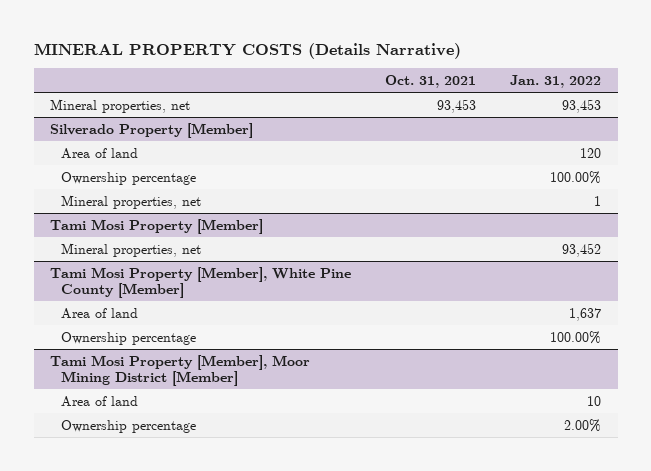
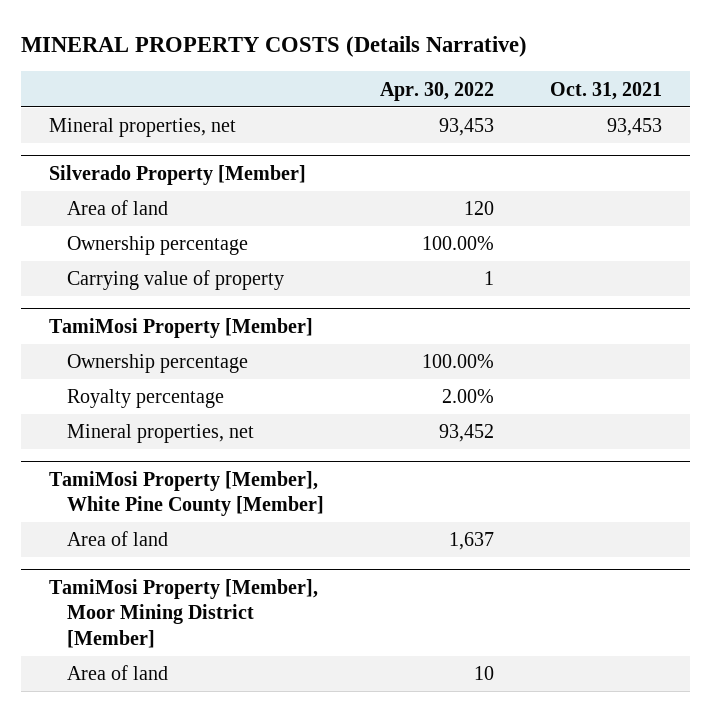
[509,74,601,88] Jan. 31, 2022 -> none
none -> [380,81,495,101] Apr. 30, 2022
[61,194,202,209] Mineral properties, net -> none
none -> [66,270,284,291] Carrying value of property
[50,218,264,234] Tami Mosi Property [Member] -> [49,317,314,338] TamiMosi Property [Member]
none -> [66,354,248,374] Ownership percentage
none -> [66,389,224,409] Royalty percentage
[50,266,352,298] Tami Mosi Property [Member], White Pine County [Member] -> [49,470,324,517] TamiMosi Property [Member], White Pine County [Member]
[61,331,197,345] Ownership percentage -> none
[50,354,311,386] Tami Mosi Property [Member], Moor Mining District [Member] -> [49,578,319,648] TamiMosi Property [Member], Moor Mining District [Member]
[61,419,197,433] Ownership percentage -> none

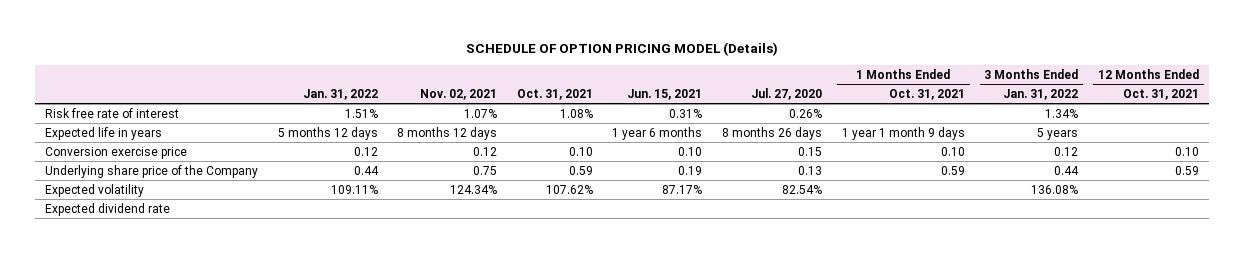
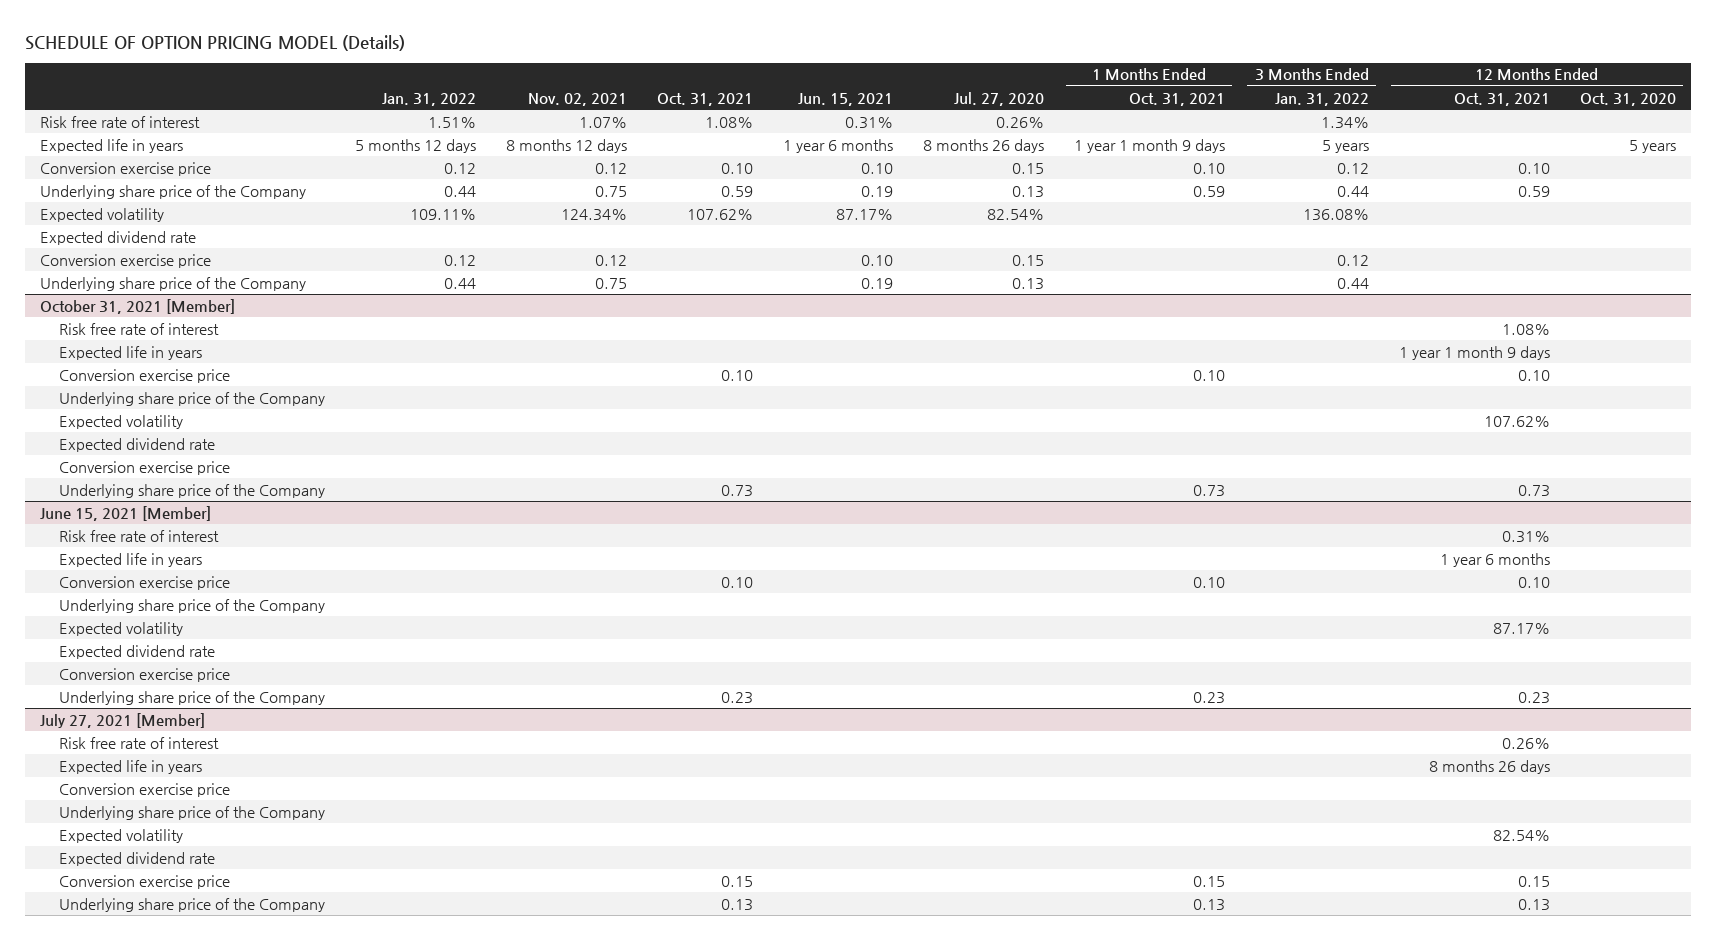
none -> [1579,92,1676,106] Oct. 31, 2020
none -> [40,253,212,268] Conversion exercise price
none -> [40,276,307,291] Underlying share price of the Company
none -> [40,298,236,314] October 31, 2021 [Member]
none -> [59,322,220,335] Risk free rate of interest
none -> [59,345,203,360] Expected life in years
none -> [59,368,231,383] Conversion exercise price
none -> [59,391,326,406] Underlying share price of the Company
none -> [59,414,184,429] Expected volatility
none -> [59,437,216,452] Expected dividend rate
none -> [59,460,231,475] Conversion exercise price
none -> [59,483,326,498] Underlying share price of the Company
none -> [40,505,212,521] June 15, 2021 [Member]
none -> [59,529,220,542] Risk free rate of interest
none -> [59,552,203,567] Expected life in years
none -> [59,575,231,590] Conversion exercise price
none -> [59,598,326,613] Underlying share price of the Company
none -> [59,621,184,636] Expected volatility
none -> [59,644,216,659] Expected dividend rate
none -> [59,667,231,682] Conversion exercise price
none -> [59,690,326,705] Underlying share price of the Company
none -> [40,712,206,728] July 27, 2021 [Member]
none -> [59,736,220,749] Risk free rate of interest
none -> [59,759,203,774] Expected life in years
none -> [59,782,231,797] Conversion exercise price
none -> [59,805,326,820] Underlying share price of the Company
none -> [59,828,184,843] Expected volatility
none -> [59,851,216,866] Expected dividend rate
none -> [59,874,231,889] Conversion exercise price
none -> [59,897,326,912] Underlying share price of the Company

